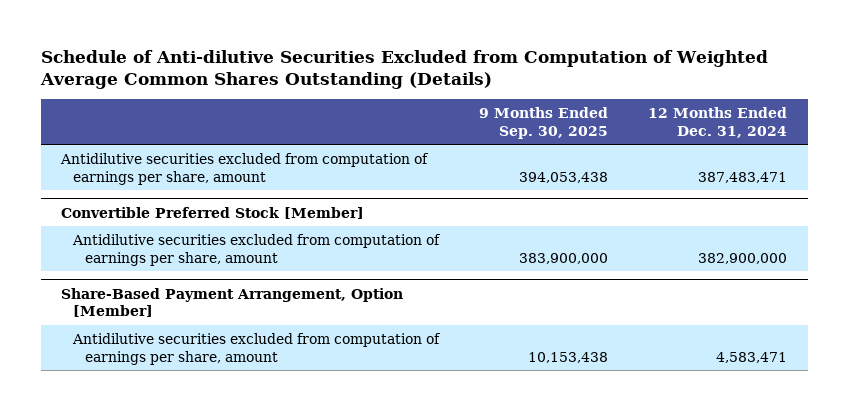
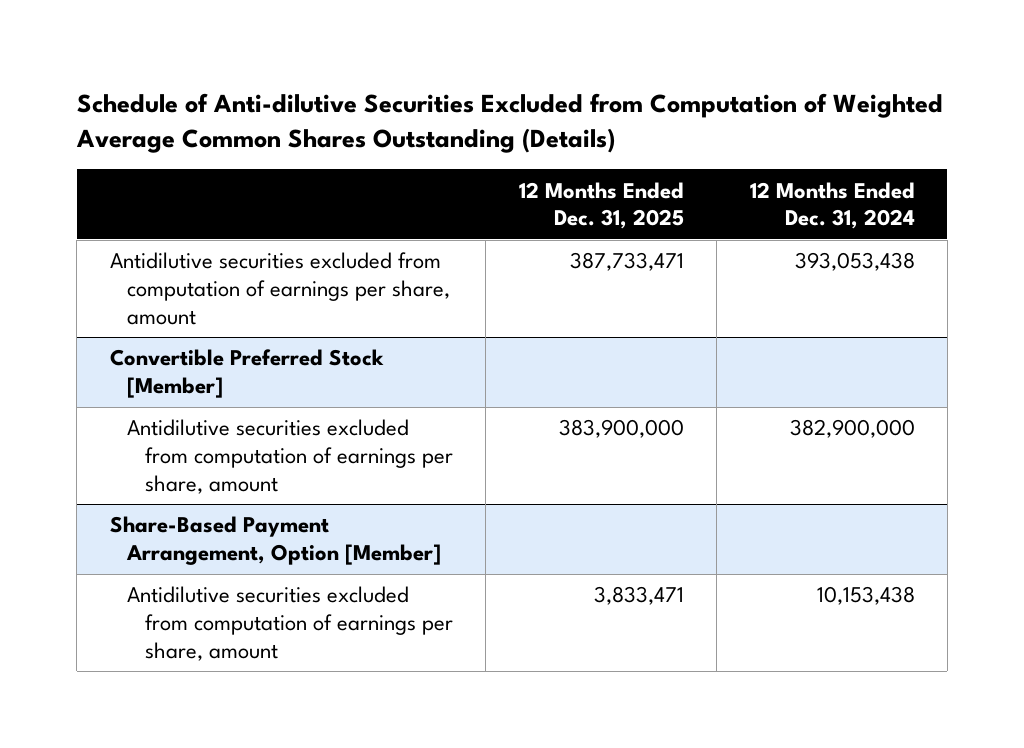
[479,107,609,139] 9 Months Ended Sep. 30, 2025 -> none
none -> [518,181,684,230] 12 Months Ended Dec. 31, 2025
[698,171,788,183] 387,483,471 -> [794,252,915,272] 393,053,438
[716,351,788,363] 4,583,471 -> [816,586,915,606] 10,153,438

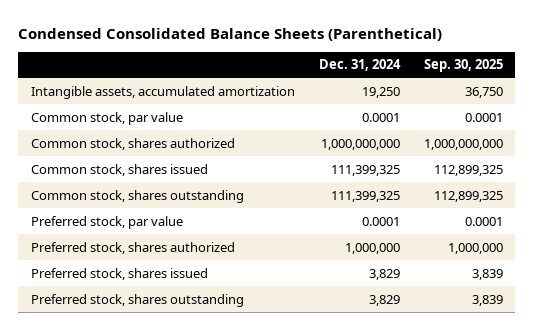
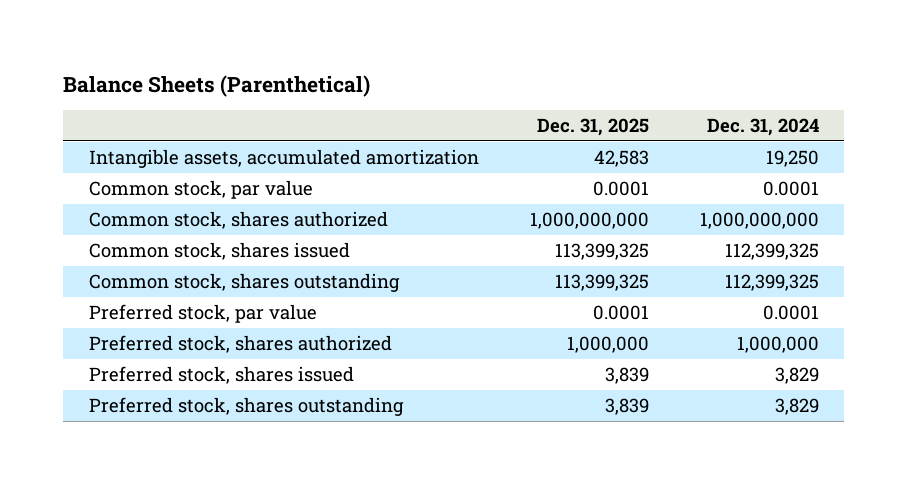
[18,27,443,41] Condensed Consolidated Balance Sheets (Parenthetical) -> [63,74,371,97] Balance Sheets (Parenthetical)
[423,59,503,73] Sep. 30, 2025 -> none
none -> [536,117,649,136] Dec. 31, 2025
[330,164,400,176] 111,399,325 -> [724,242,819,260] 112,399,325
[330,190,400,202] 111,399,325 -> [724,273,819,291] 112,399,325

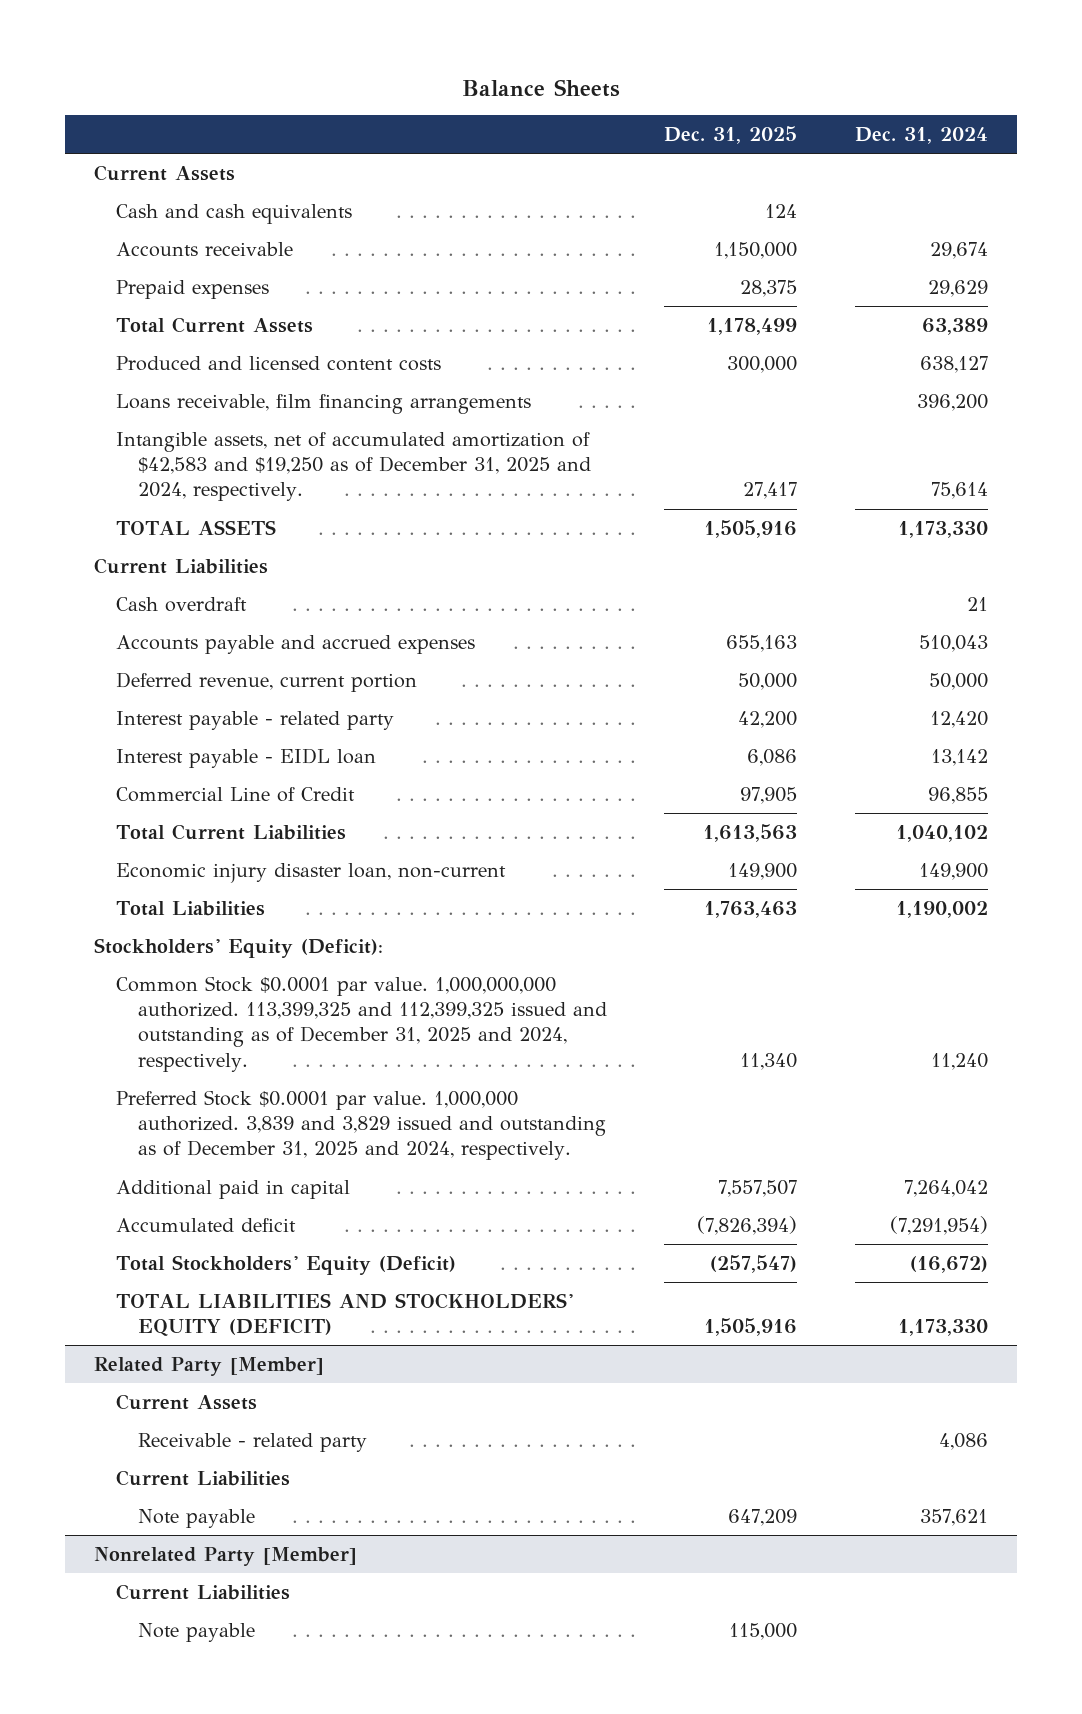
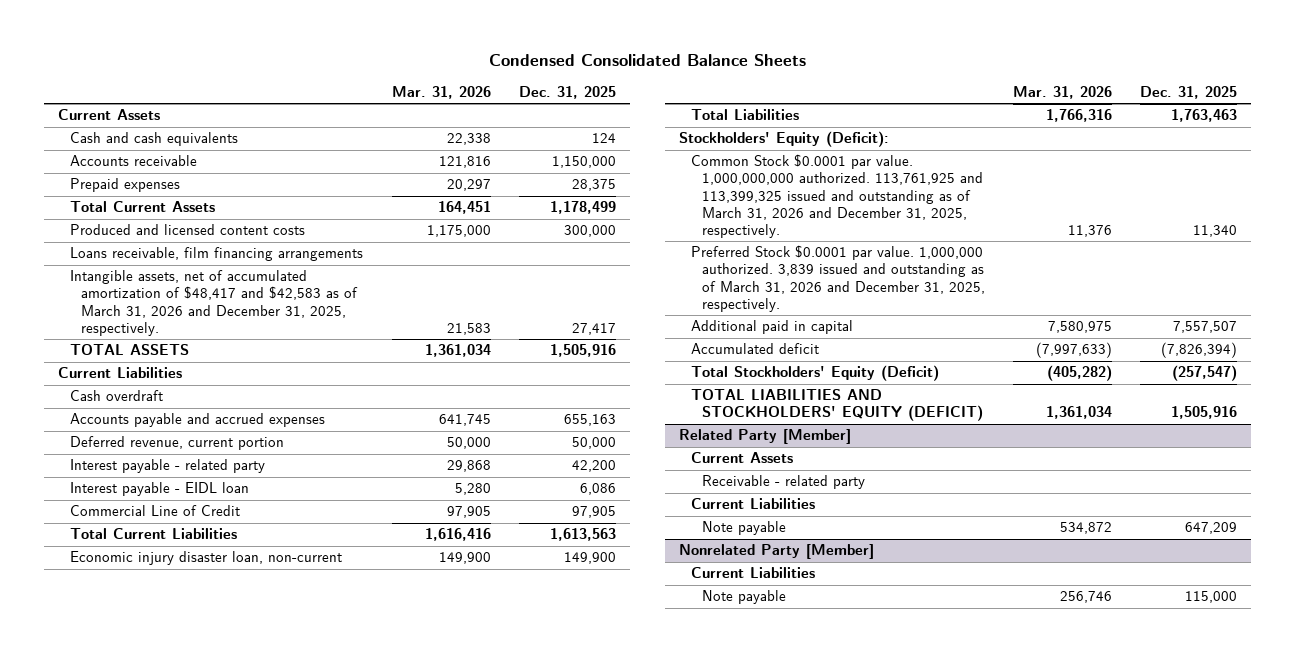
[461,78,620,97] Balance Sheets -> [488,54,806,67] Condensed Consolidated Balance Sheets
[855,127,989,145] Dec. 31, 2024 -> none
none -> [391,85,491,99] Mar. 31, 2026
[115,431,591,502] Intangible assets, net of accumulated amortization of $42,583 and $19,250 as of December 31, 2025 and 2024, respectively. -> [69,270,359,336] Intangible assets, net of accumulated amortization of $48,417 and $42,583 as of March 31, 2026 and December 31, 2025, respectively.
[115,975,607,1072] Common Stock $0.0001 par value. 1,000,000,000 authorized. 113,399,325 and 112,399,325 issued and outstanding as of December 31, 2025 and 2024, respectively. -> [690,154,984,239] Common Stock $0.0001 par value. 1,000,000,000 authorized. 113,761,925 and 113,399,325 issued and outstanding as of March 31, 2026 and December 31, 2025, respectively.
[115,1089,606,1161] Preferred Stock $0.0001 par value. 1,000,000 authorized. 3,839 and 3,829 issued and outstanding as of December 31, 2025 and 2024, respectively. -> [690,245,986,312] Preferred Stock $0.0001 par value. 1,000,000 authorized. 3,839 issued and outstanding as of March 31, 2026 and December 31, 2025, respectively.

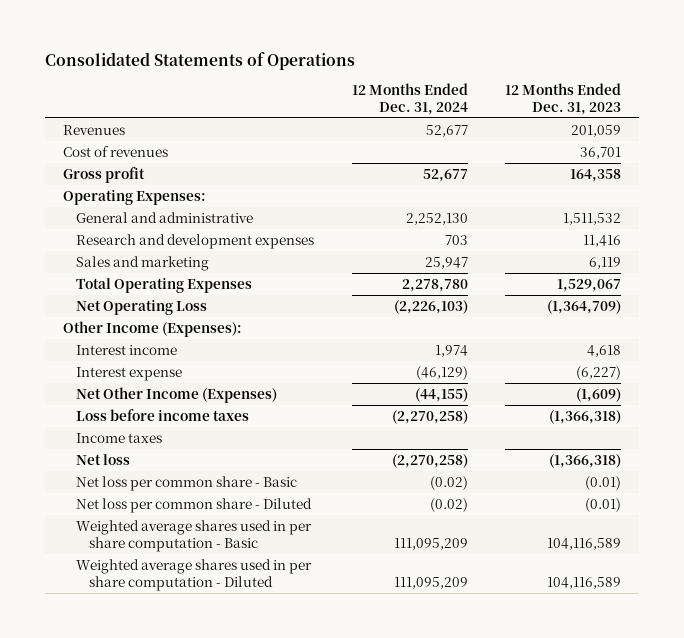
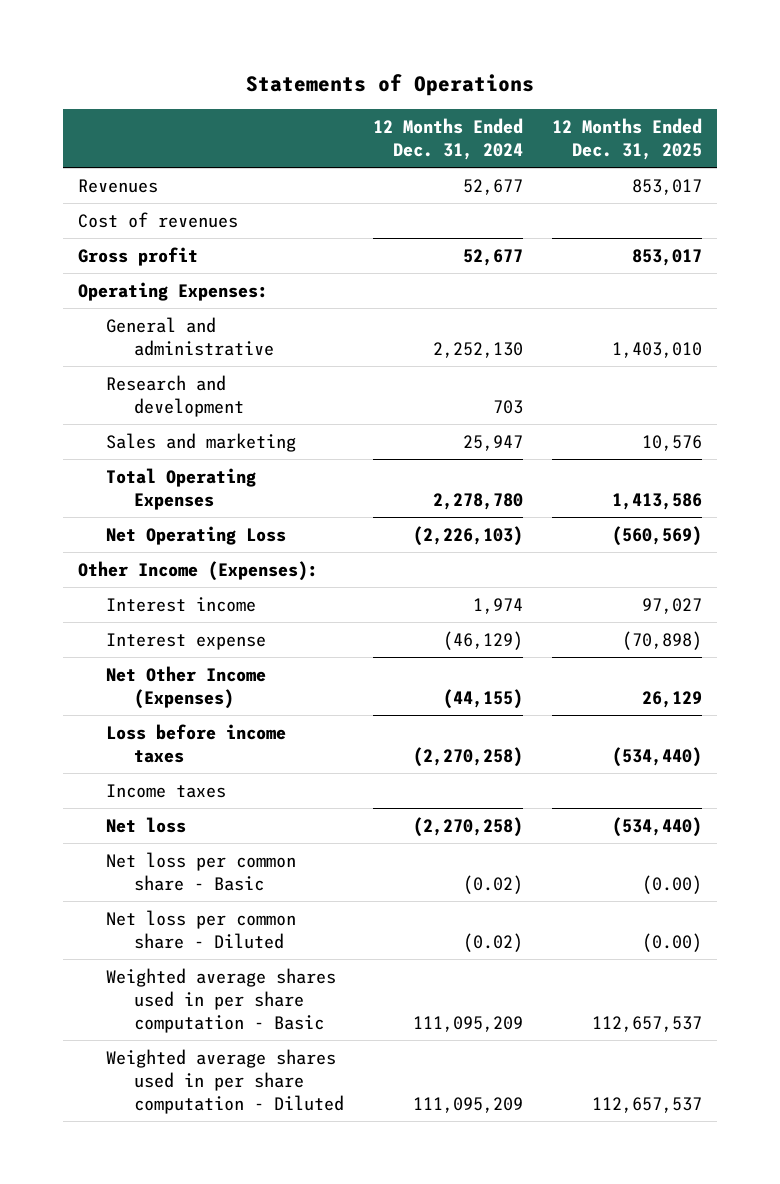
[44,51,355,70] Consolidated Statements of Operations -> [246,74,535,97] Statements of Operations
[504,82,621,115] 12 Months Ended Dec. 31, 2023 -> none
none -> [552,118,703,161] 12 Months Ended Dec. 31, 2025
[76,233,315,249] Research and development expenses -> [105,374,245,417] Research and development

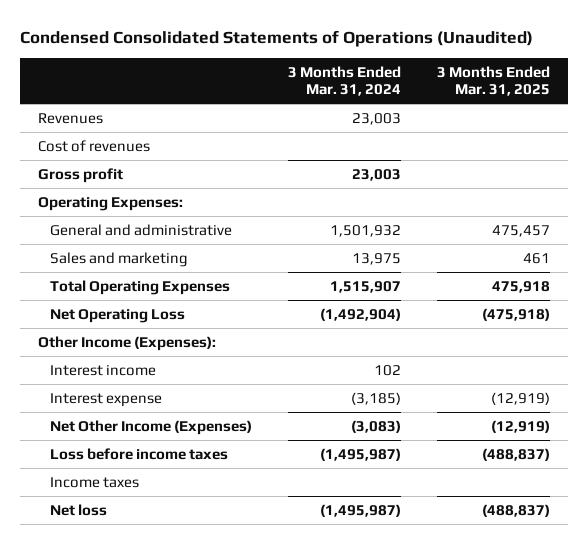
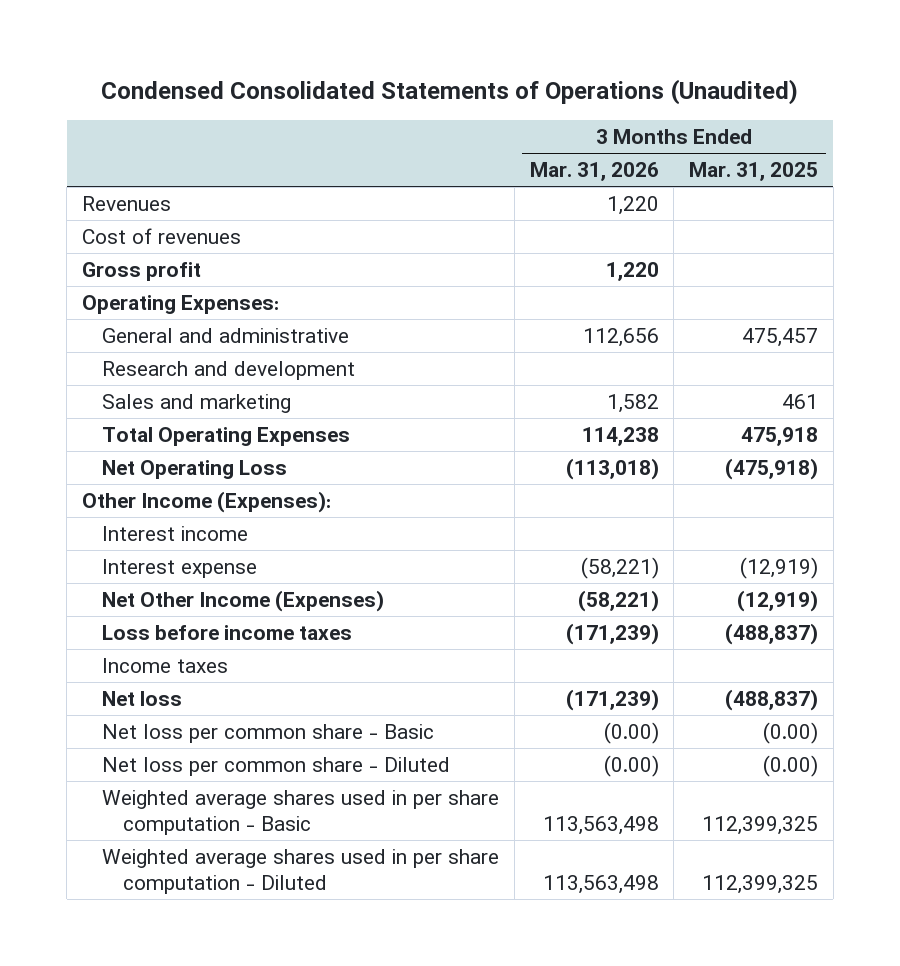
[287,65,401,96] 3 Months Ended Mar. 31, 2024 -> none
none -> [529,162,659,182] Mar. 31, 2026
none -> [102,360,356,380] Research and development
none -> [102,723,435,743] Net loss per common share - Basic
none -> [102,756,451,776] Net loss per common share - Diluted
none -> [102,789,500,835] Weighted average shares used in per share computation - Basic
none -> [102,848,500,894] Weighted average shares used in per share computation - Diluted

